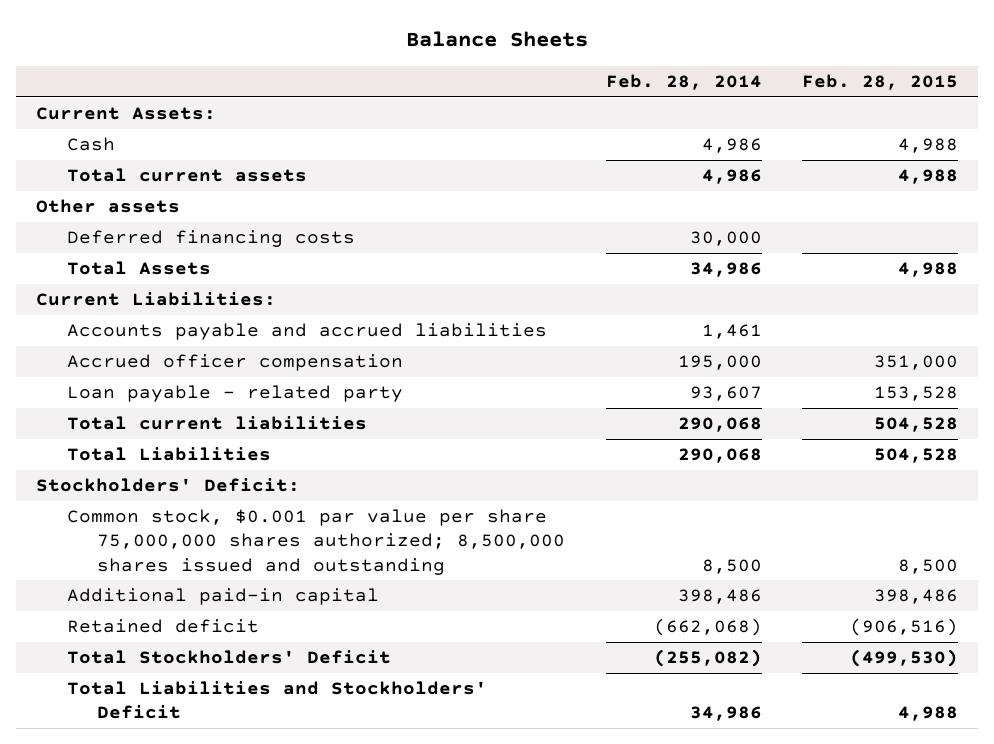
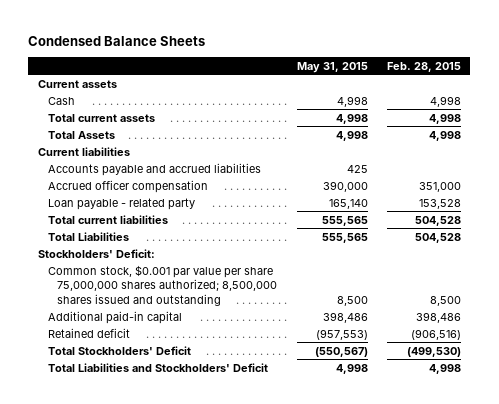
[406,31,589,48] Balance Sheets -> [28,35,206,46] Condensed Balance Sheets
[605,73,762,90] Feb. 28, 2014 -> none
none -> [296,61,368,73] May 31, 2015
[35,199,180,214] Other assets -> none
[66,230,355,248] Deferred financing costs -> none
[35,107,216,121] Current Assets: -> [37,79,117,88] Current assets
[898,138,959,154] 4,988 -> [429,95,461,107] 4,998
[898,169,959,185] 4,988 -> [428,113,461,124] 4,998
[898,262,959,278] 4,988 -> [428,130,461,141] 4,998
[35,292,276,307] Current Liabilities: -> [37,146,130,156] Current liabilities
[898,706,959,722] 4,988 -> [428,363,461,374] 4,998

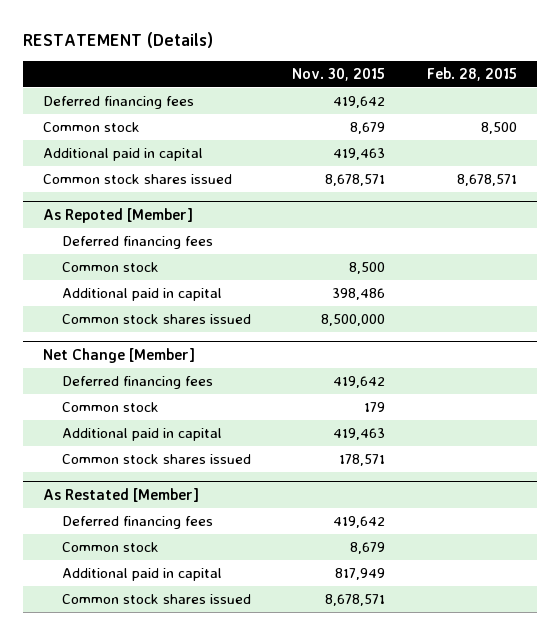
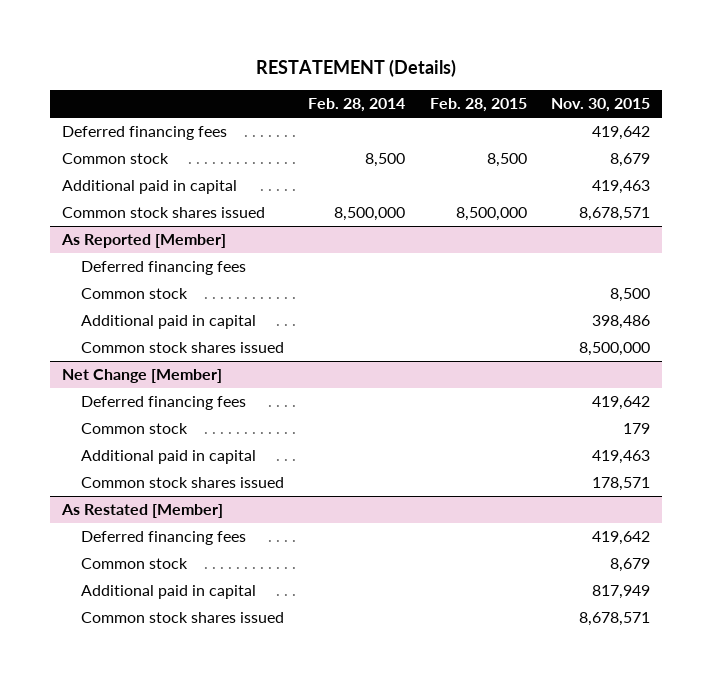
none -> [308,98,406,113] Feb. 28, 2014
[456,174,517,187] 8,678,571 -> [455,207,527,222] 8,500,000
[43,207,194,223] As Repoted [Member] -> [61,234,227,249] As Reported [Member]

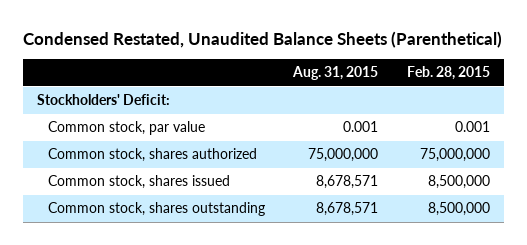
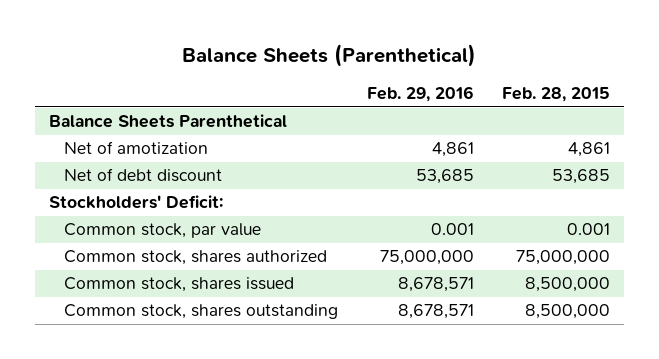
[22,30,502,48] Condensed Restated, Unaudited Balance Sheets (Parenthetical) -> [182,44,477,68] Balance Sheets (Parenthetical)
[292,66,379,81] Aug. 31, 2015 -> none
none -> [366,86,474,103] Feb. 29, 2016
none -> [48,114,287,129] Balance Sheets Parenthetical
none -> [63,141,208,155] Net of amotization
none -> [63,168,222,183] Net of debt discount

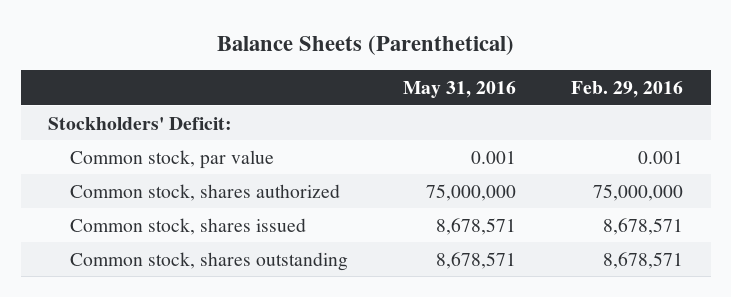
[502,87,611,103] Feb. 28, 2015 -> none
none -> [403,80,517,98] May 31, 2016
[48,114,287,129] Balance Sheets Parenthetical -> none
[63,141,208,155] Net of amotization -> none
[63,168,222,183] Net of debt discount -> none

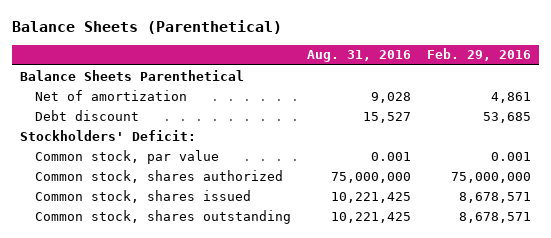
[403,80,517,98] May 31, 2016 -> none
none -> [306,50,411,63] Aug. 31, 2016
none -> [19,69,244,81] Balance Sheets Parenthetical
none -> [34,89,187,101] Net of amortization
none -> [34,109,139,121] Debt discount

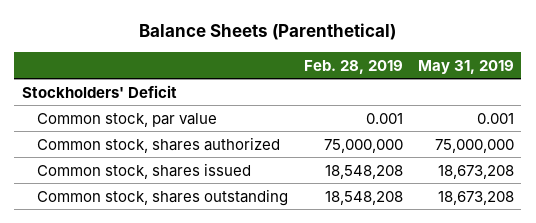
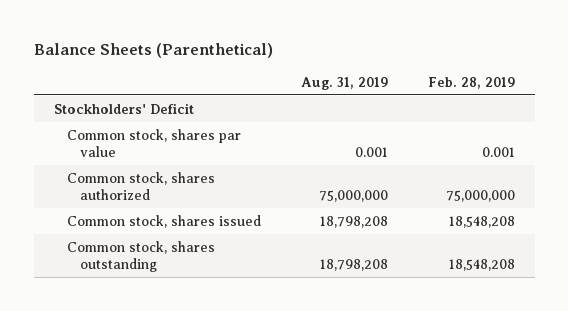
[417,59,514,74] May 31, 2019 -> none
none -> [300,76,388,90] Aug. 31, 2019
[37,112,218,127] Common stock, par value -> [66,128,241,158] Common stock, shares par value

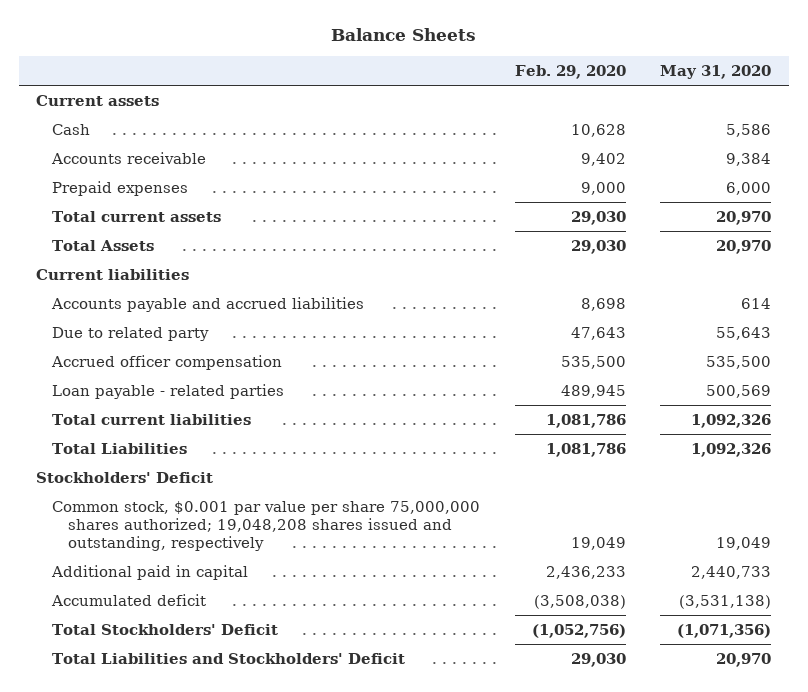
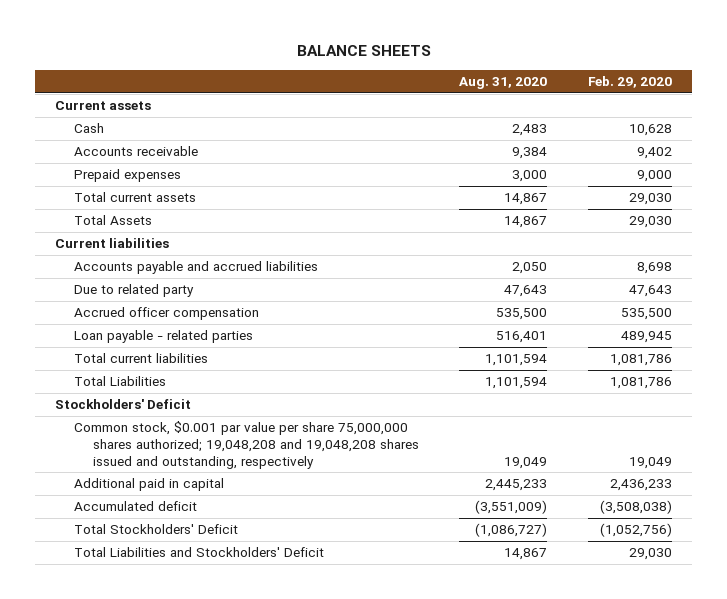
[330,28,476,42] Balance Sheets -> [296,45,431,57] BALANCE SHEETS
[660,64,772,79] May 31, 2020 -> none
none -> [459,76,548,89] Aug. 31, 2020
[51,500,480,551] Common stock, $0.001 par value per share 75,000,000 shares authorized; 19,048,208 shares issued and outstanding, respectively -> [74,421,419,469] Common stock, $0.001 par value per share 75,000,000 shares authorized; 19,048,208 and 19,048,208 shares issued and outstanding, respectively

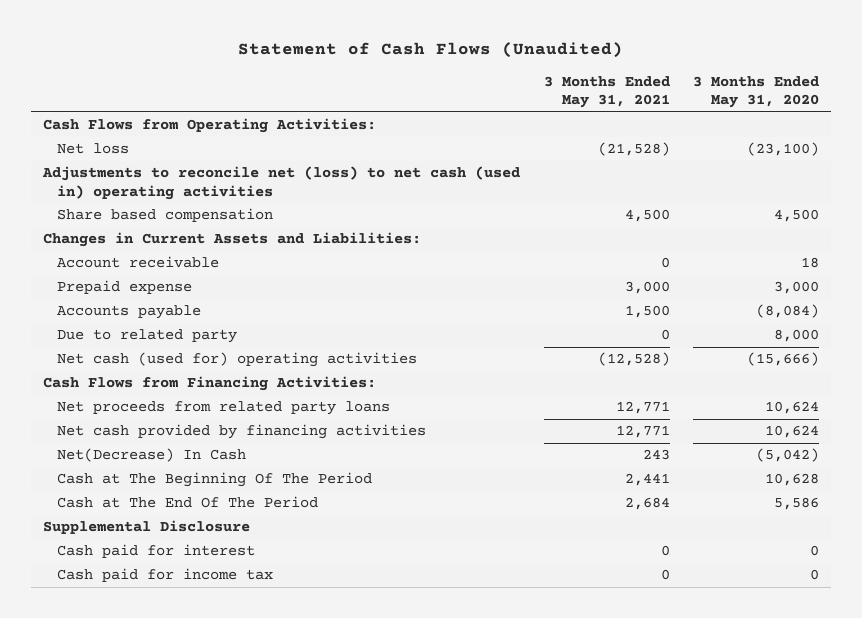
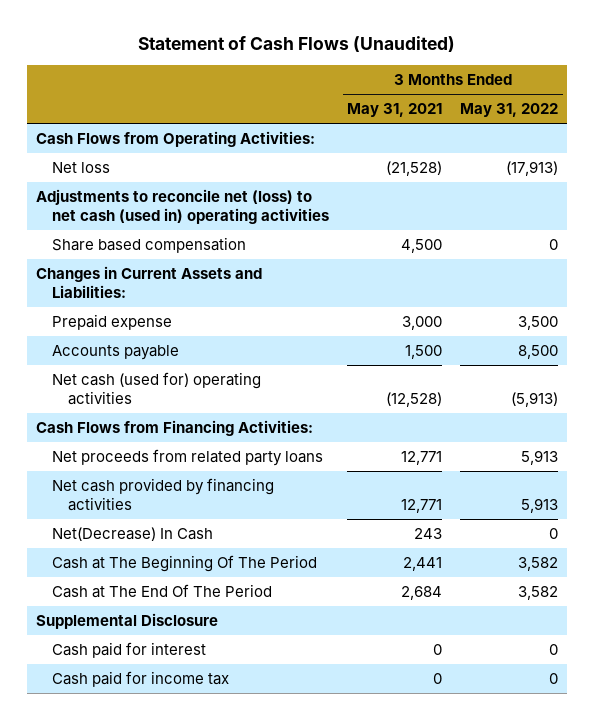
[693,75,820,109] 3 Months Ended May 31, 2020 -> none
none -> [460,103,559,118] May 31, 2022
[57,256,220,269] Account receivable -> none
[57,329,238,344] Due to related party -> none

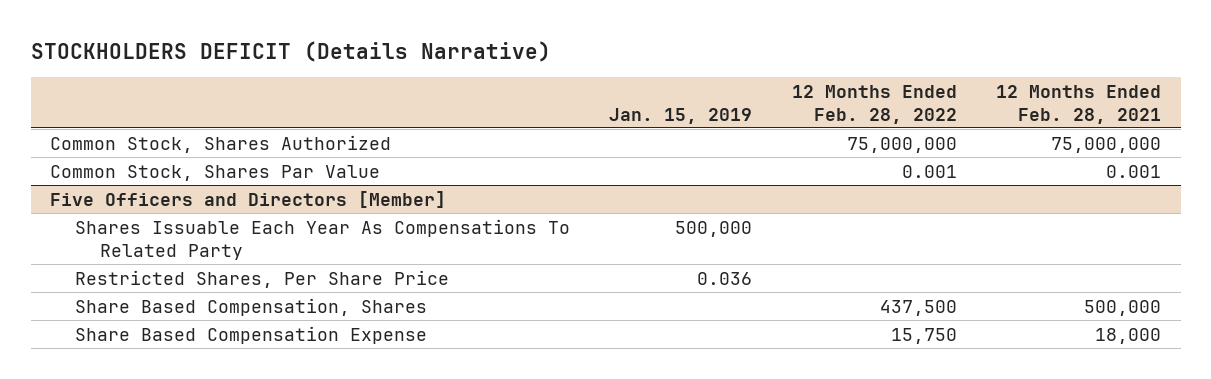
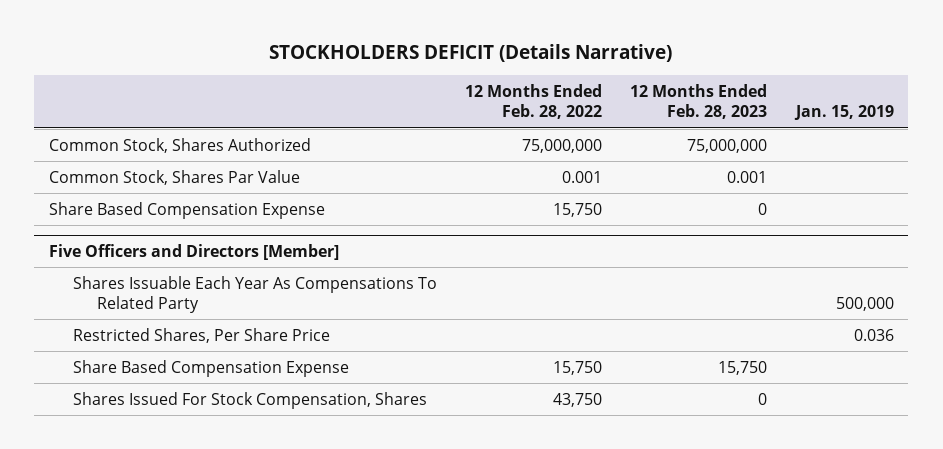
[996,84,1162,124] 12 Months Ended Feb. 28, 2021 -> none
none -> [630,83,768,120] 12 Months Ended Feb. 28, 2023
none -> [48,201,325,219] Share Based Compensation Expense
[75,297,428,316] Share Based Compensation, Shares -> none
none -> [72,391,427,409] Shares Issued For Stock Compensation, Shares

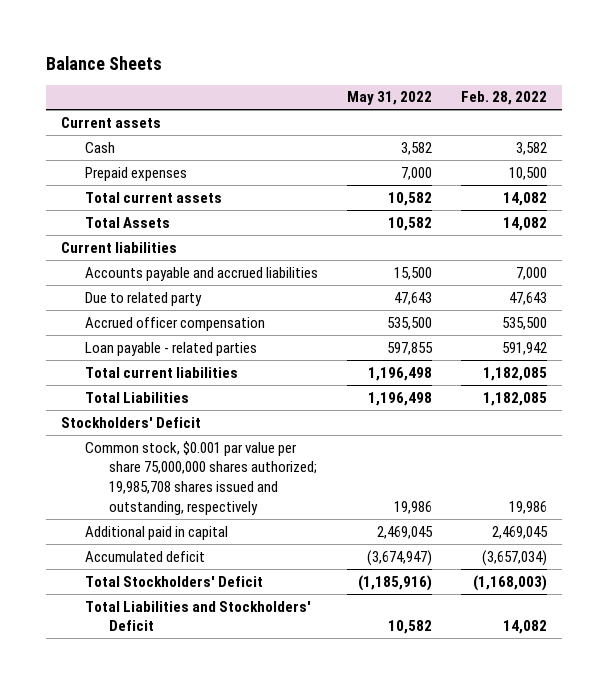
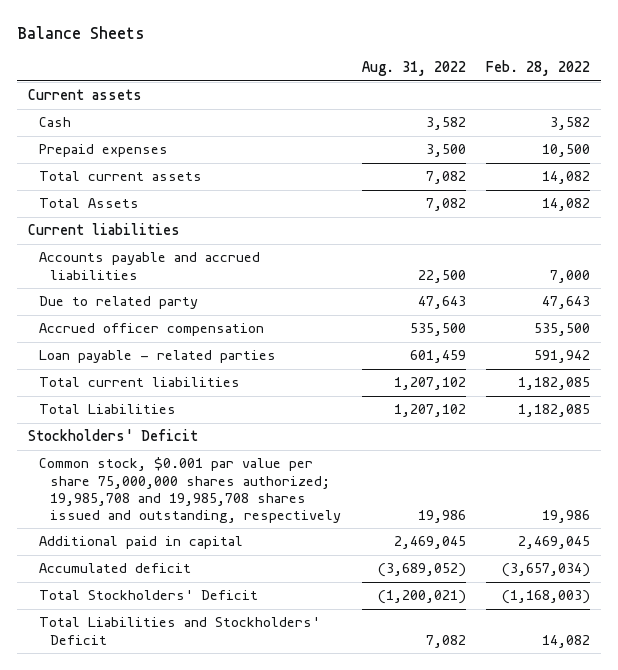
[346,91,432,106] May 31, 2022 -> none
none -> [361,61,466,77] Aug. 31, 2022
[84,440,317,515] Common stock, $0.001 par value per share 75,000,000 shares authorized; 19,985,708 shares issued and outstanding, respectively -> [38,457,341,523] Common stock, $0.001 par value per share 75,000,000 shares authorized; 19,985,708 and 19,985,708 shares issued and outstanding, respectively

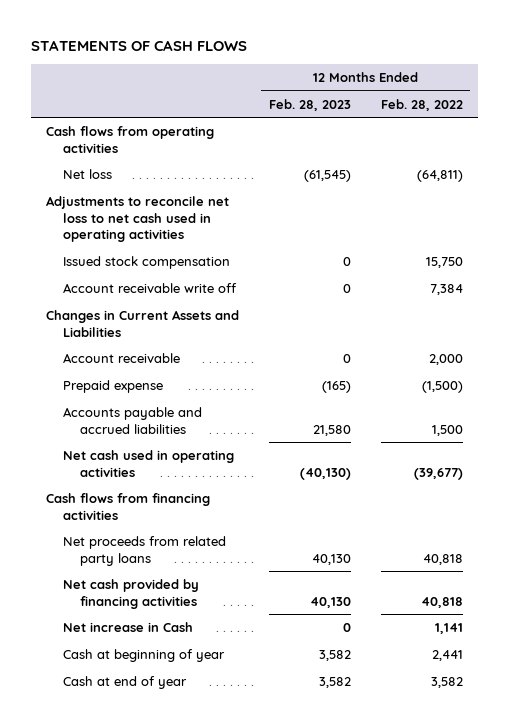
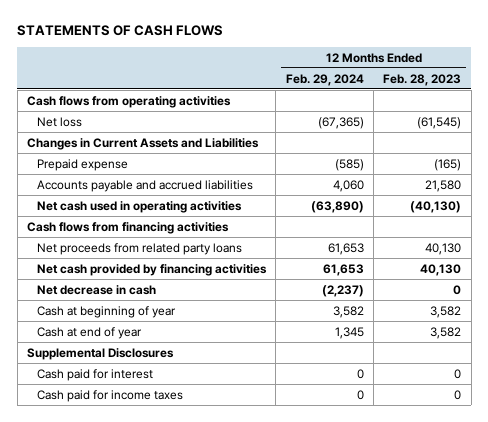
[380,98,463,111] Feb. 28, 2022 -> none
none -> [285,73,364,86] Feb. 29, 2024
[45,195,229,243] Adjustments to reconcile net loss to net cash used in operating activities -> none
[62,255,230,269] Issued stock compensation -> none
[62,282,237,293] Account receivable write off -> none
[62,352,180,363] Account receivable -> none
[62,621,193,632] Net increase in Cash -> [37,284,157,295] Net decrease in cash
none -> [26,347,174,360] Supplemental Disclosures
none -> [37,368,154,381] Cash paid for interest
none -> [37,389,184,402] Cash paid for income taxes

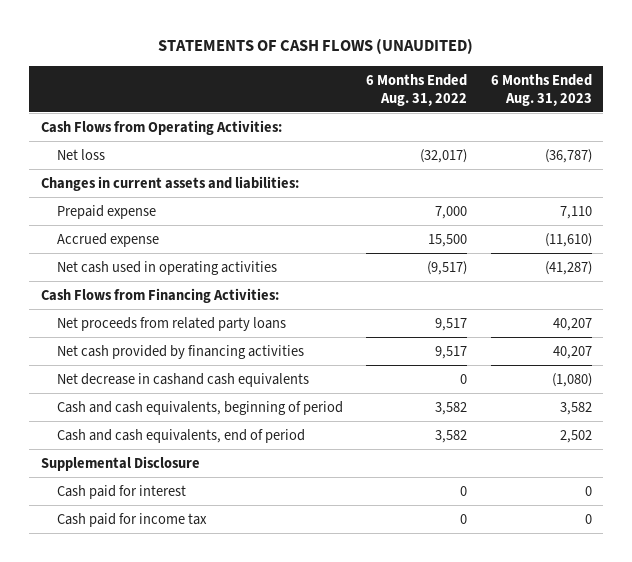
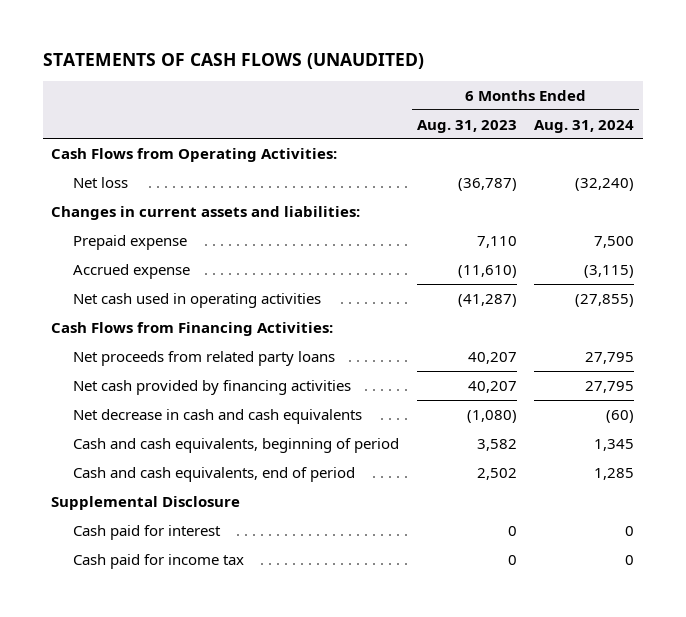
[366,73,468,106] 6 Months Ended Aug. 31, 2022 -> none
none -> [534,119,635,133] Aug. 31, 2024
[57,372,310,387] Net decrease in cashand cash equivalents -> [73,408,363,424] Net decrease in cash and cash equivalents

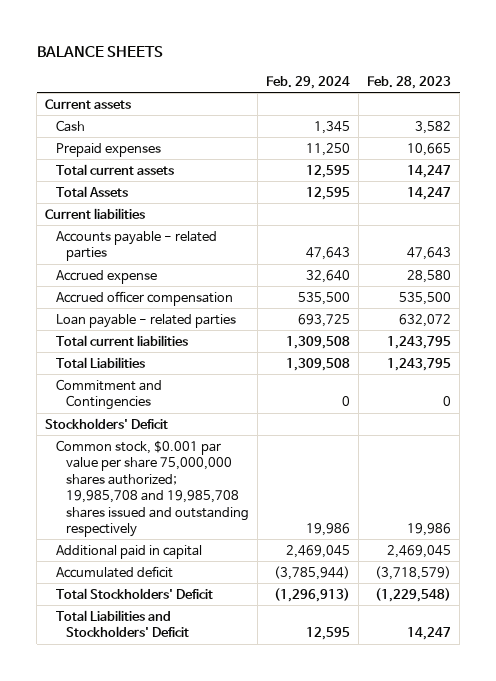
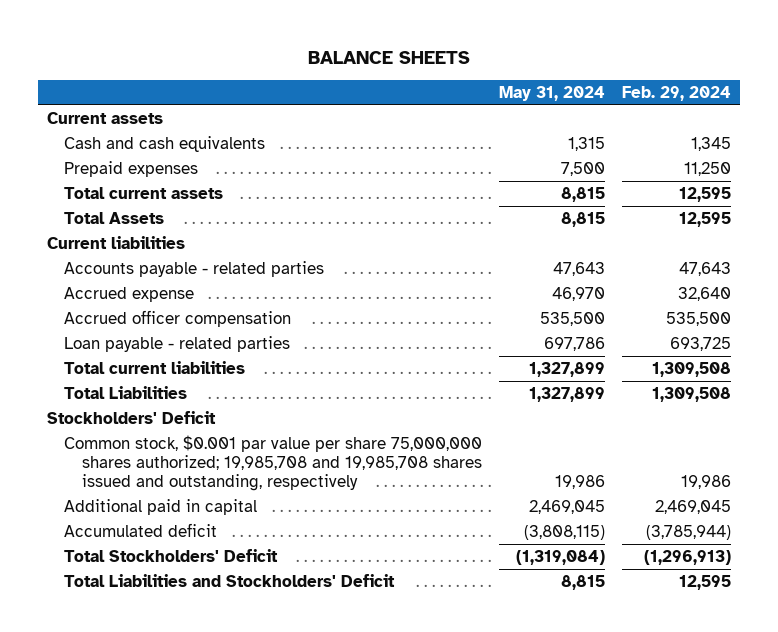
[367,75,452,89] Feb. 28, 2023 -> none
none -> [499,85,606,101] May 31, 2024
[55,119,85,132] Cash -> [64,135,266,152] Cash and cash equivalents
[55,378,162,411] Commitment and Contingencies -> none
[55,439,249,537] Common stock, $0.001 par value per share 75,000,000 shares authorized; 19,985,708 and 19,985,708 shares issued and outstanding respectively -> [64,434,483,491] Common stock, $0.001 par value per share 75,000,000 shares authorized; 19,985,708 and 19,985,708 shares issued and outstanding, respectively

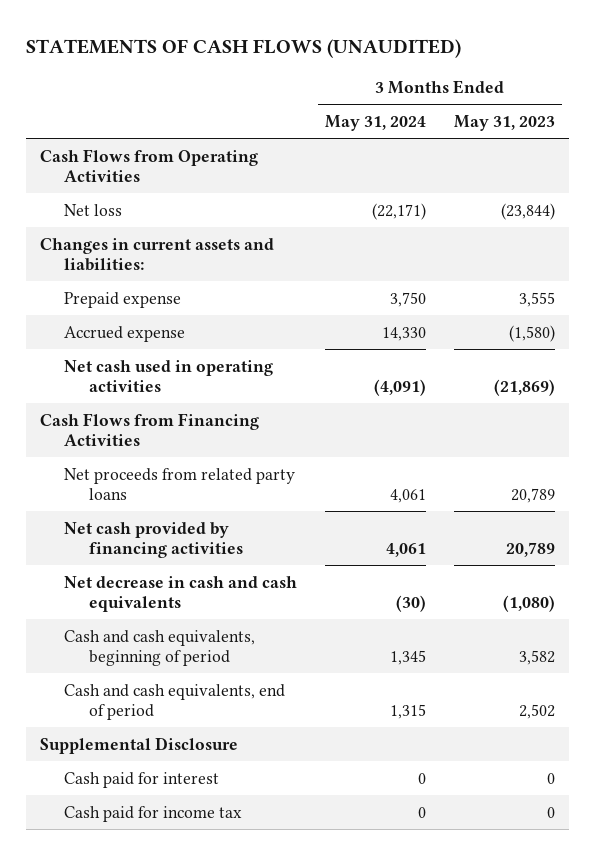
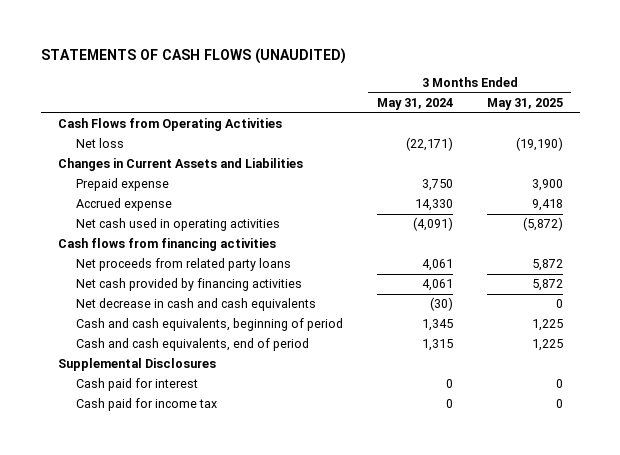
[454,114,556,131] May 31, 2023 -> none
none -> [486,97,563,110] May 31, 2025
[39,237,274,271] Changes in current assets and liabilities: -> [57,158,303,172] Changes in Current Assets and Liabilities
[39,412,259,446] Cash Flows from Financing Activities -> [57,238,276,252] Cash flows from financing activities
[39,736,238,754] Supplemental Disclosure -> [57,358,216,372] Supplemental Disclosures

